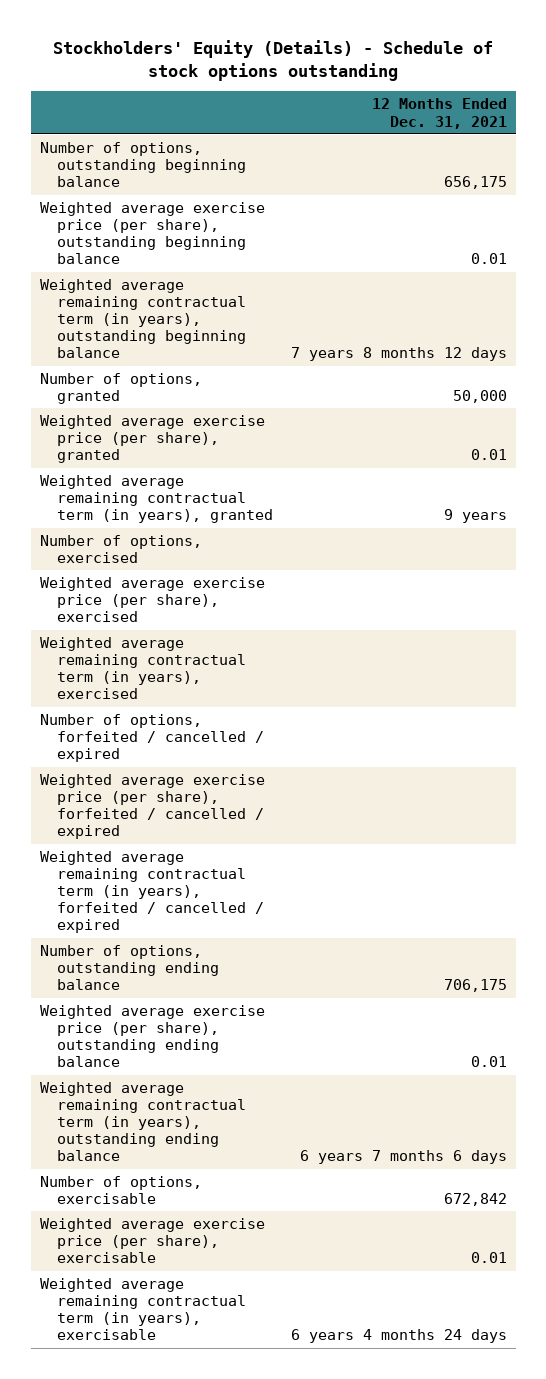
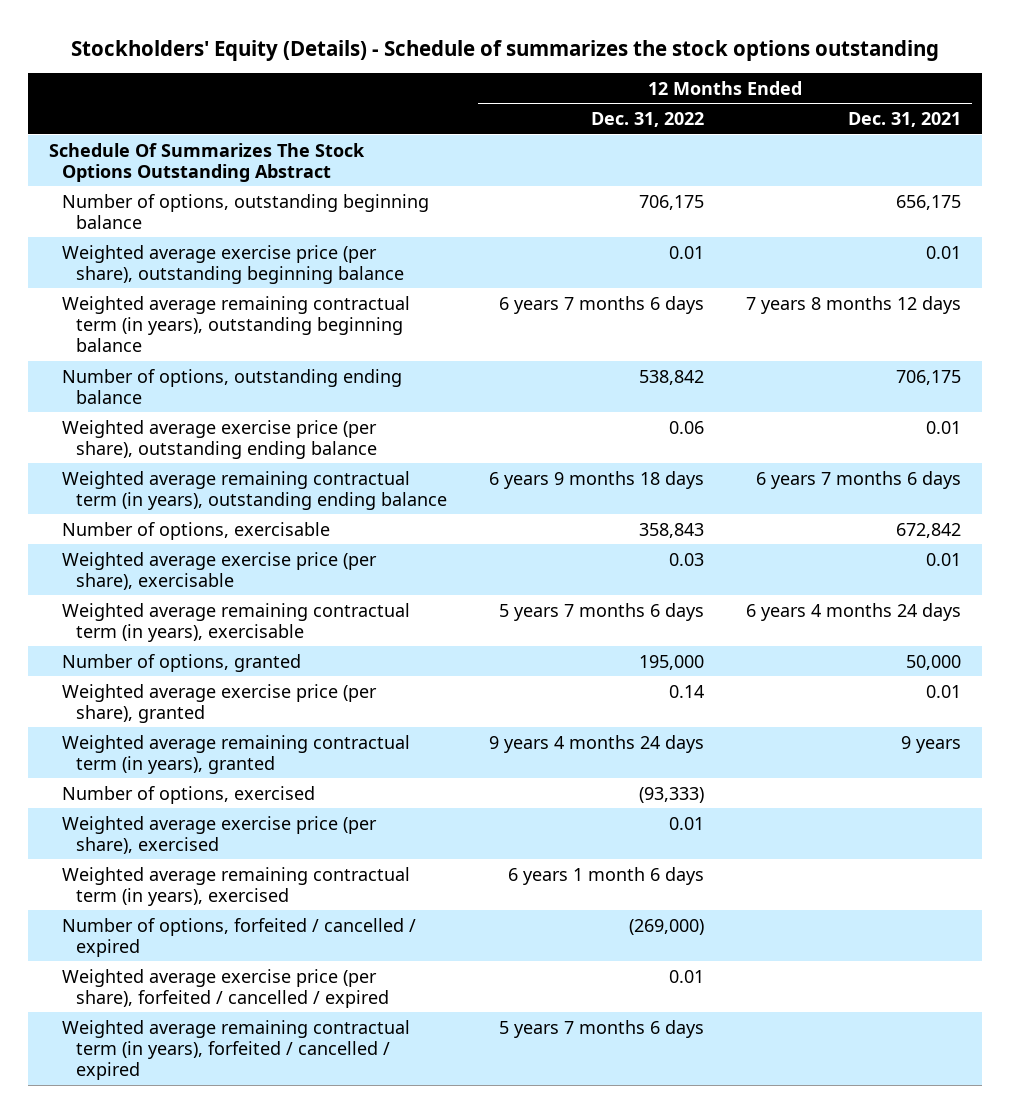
[53,39,494,81] Stockholders' Equity (Details) - Schedule of stock options outstanding -> [71,39,940,61] Stockholders' Equity (Details) - Schedule of summarizes the stock options outstanding
none -> [590,112,704,128] Dec. 31, 2022
none -> [49,142,366,182] Schedule Of Summarizes The Stock Options Outstanding Abstract
[39,945,219,991] Number of options, outstanding ending balance -> [62,368,403,404] Number of options, outstanding ending balance
[39,1005,265,1068] Weighted average exercise price (per share), outstanding ending balance -> [62,419,378,459] Weighted average exercise price (per share), outstanding ending balance
[39,1082,246,1162] Weighted average remaining contractual term (in years), outstanding ending balance -> [62,470,447,510] Weighted average remaining contractual term (in years), outstanding ending balance
[39,1176,202,1205] Number of options, exercisable -> [62,521,331,540] Number of options, exercisable
[39,1218,265,1264] Weighted average exercise price (per share), exercisable -> [62,551,378,590] Weighted average exercise price (per share), exercisable
[39,1278,246,1341] Weighted average remaining contractual term (in years), exercisable -> [62,602,411,642] Weighted average remaining contractual term (in years), exercisable

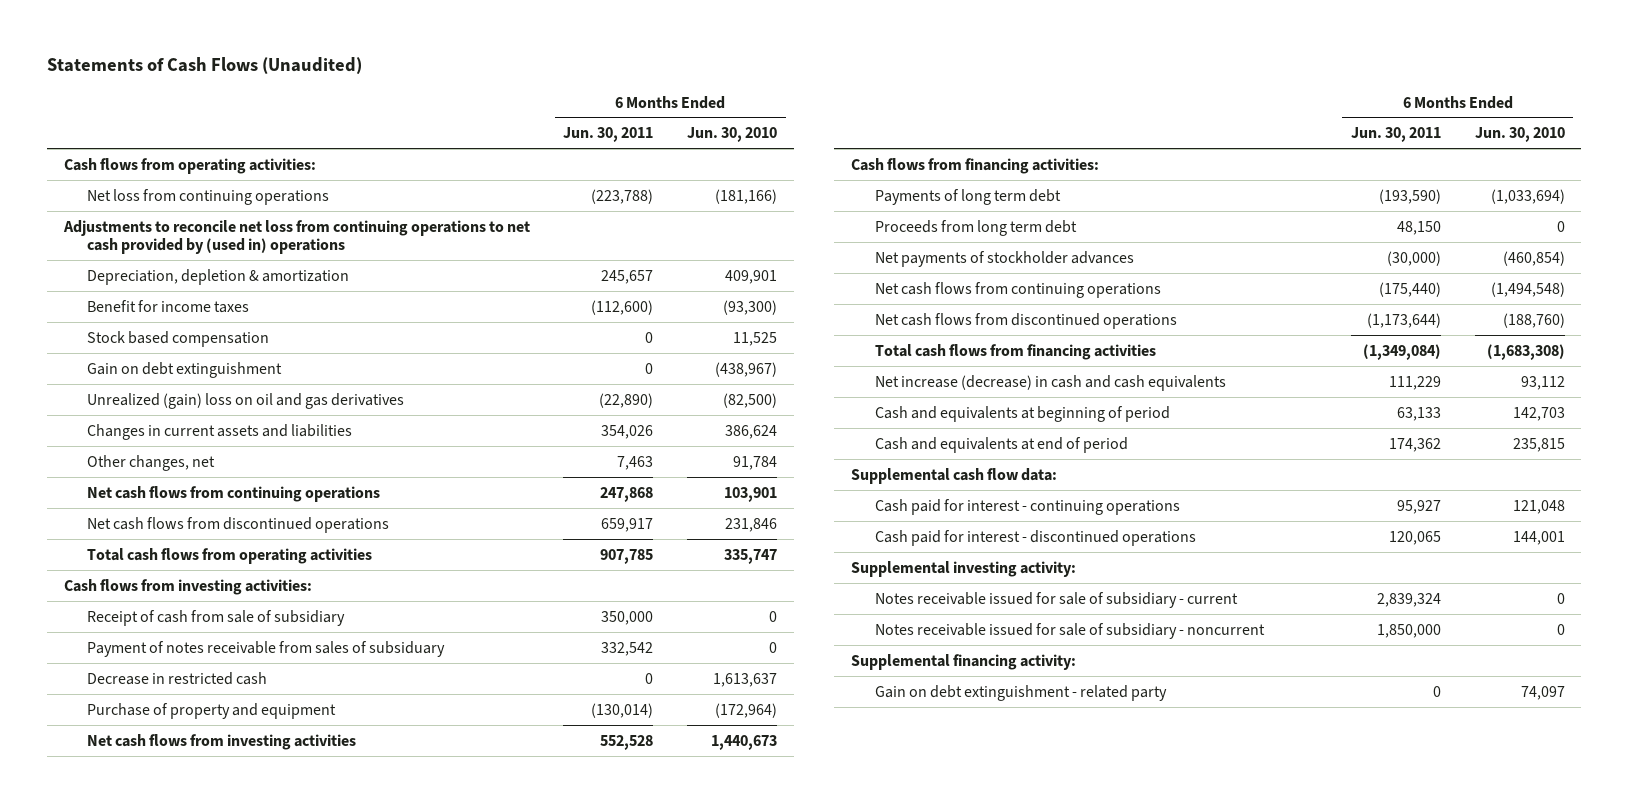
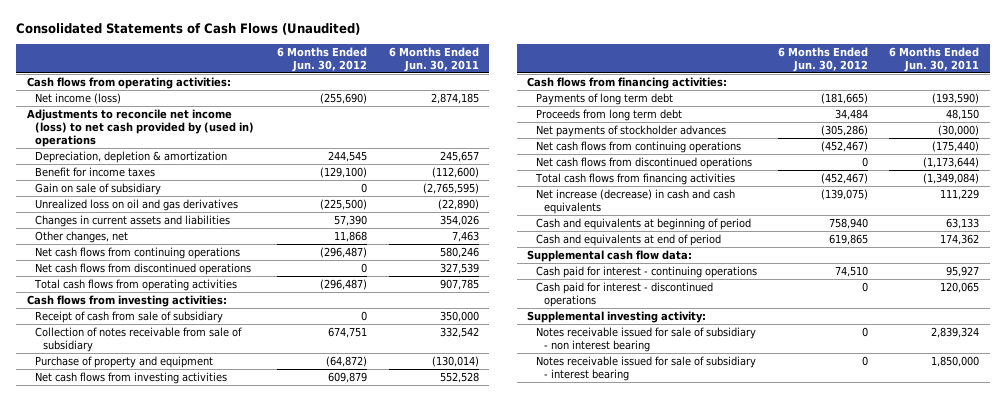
[46,57,362,75] Statements of Cash Flows (Unaudited) -> [15,23,360,36] Consolidated Statements of Cash Flows (Unaudited)
[687,127,778,143] Jun. 30, 2010 -> none
none -> [277,46,368,72] 6 Months Ended Jun. 30, 2012
[87,188,330,205] Net loss from continuing operations -> none
none -> [34,92,121,104] Net income (loss)
[62,219,530,254] Adjustments to reconcile net loss from continuing operations to net cash provided by (used in) operations -> [26,108,254,147] Adjustments to reconcile net income (loss) to net cash provided by (used in) operations
[87,330,270,347] Stock based compensation -> none
[87,361,283,378] Gain on debt extinguishment -> none
none -> [34,182,161,195] Gain on sale of subsidiary
[87,392,405,409] Unrealized (gain) loss on oil and gas derivatives -> [34,198,238,211] Unrealized loss on oil and gas derivatives
[600,486,654,502] 247,868 -> [439,246,479,258] 580,246
[601,517,654,532] 659,917 -> [439,262,479,274] 327,539
[87,671,268,685] Decrease in restricted cash -> none
[87,640,446,657] Payment of notes receivable from sales of subsiduary -> [34,326,242,352] Collection of notes receivable from sale of subsidiary
[850,653,1076,670] Supplemental financing activity: -> none
[874,684,1167,701] Gain on debt extinguishment - related party -> none
[874,591,1238,608] Notes receivable issued for sale of subsidiary - current -> [535,326,756,352] Notes receivable issued for sale of subsidiary - non interest bearing
[874,622,1265,639] Notes receivable issued for sale of subsidiary - noncurrent -> [535,355,756,381] Notes receivable issued for sale of subsidiary - interest bearing

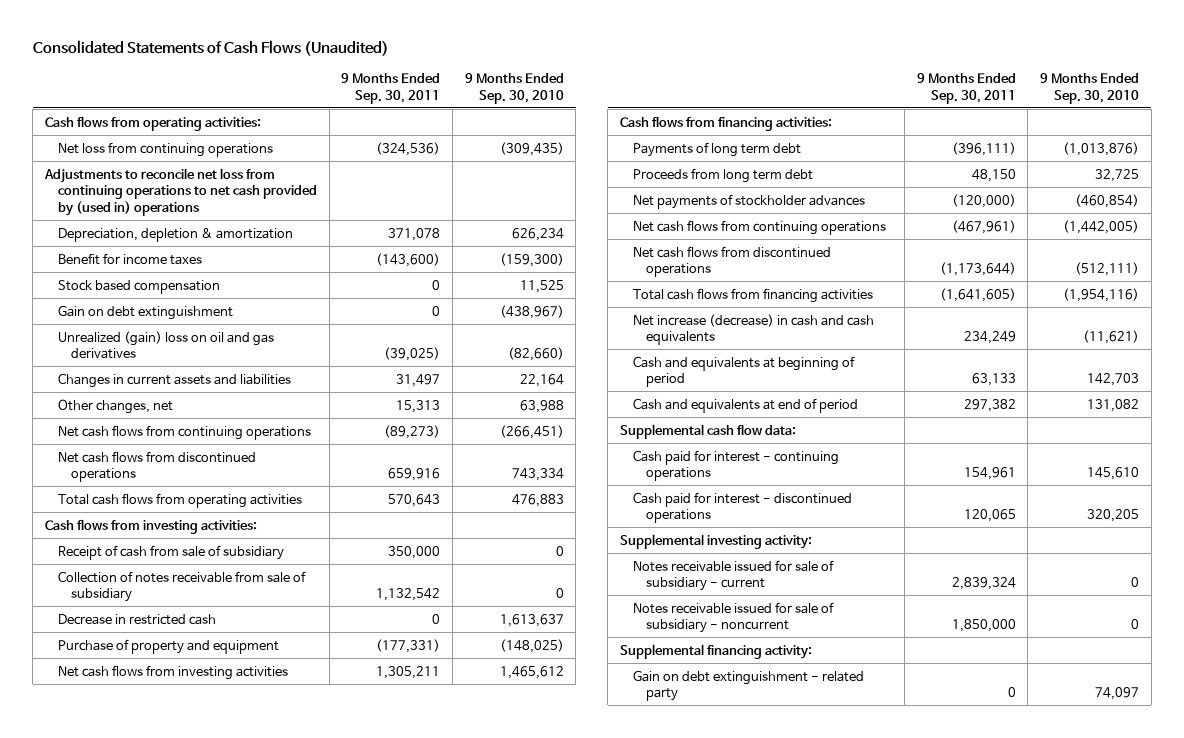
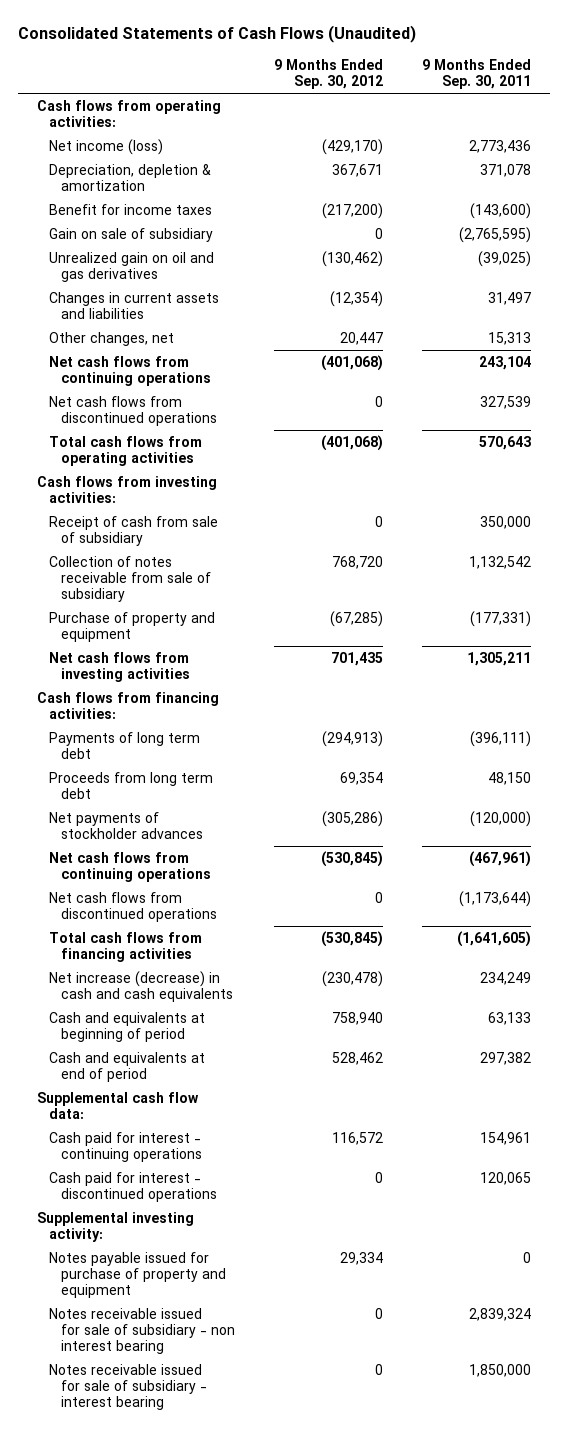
[464,72,564,104] 9 Months Ended Sep. 30, 2010 -> none
none -> [274,58,384,89] 9 Months Ended Sep. 30, 2012
[57,141,273,157] Net loss from continuing operations -> none
[43,167,317,216] Adjustments to reconcile net loss from continuing operations to net cash provided by (used in) operations -> none
none -> [49,138,164,155] Net income (loss)
[57,279,220,294] Stock based compensation -> none
[57,304,233,320] Gain on debt extinguishment -> none
none -> [49,227,214,242] Gain on sale of subsidiary
[57,330,274,360] Unrealized (gain) loss on oil and gas derivatives -> [49,251,215,283] Unrealized gain on oil and gas derivatives
[384,424,441,439] (89,273) -> [478,355,531,370] 243,104
[388,468,441,482] 659,916 -> [479,395,531,409] 327,539
[57,613,216,625] Decrease in restricted cash -> none
[620,643,813,659] Supplemental financing activity: -> none
[633,669,865,702] Gain on debt extinguishment - related party -> none
none -> [49,1251,227,1299] Notes payable issued for purchase of property and equipment
[633,559,835,592] Notes receivable issued for sale of subsidiary - current -> [49,1307,236,1355] Notes receivable issued for sale of subsidiary - non interest bearing
[633,601,835,634] Notes receivable issued for sale of subsidiary - noncurrent -> [49,1363,208,1411] Notes receivable issued for sale of subsidiary - interest bearing

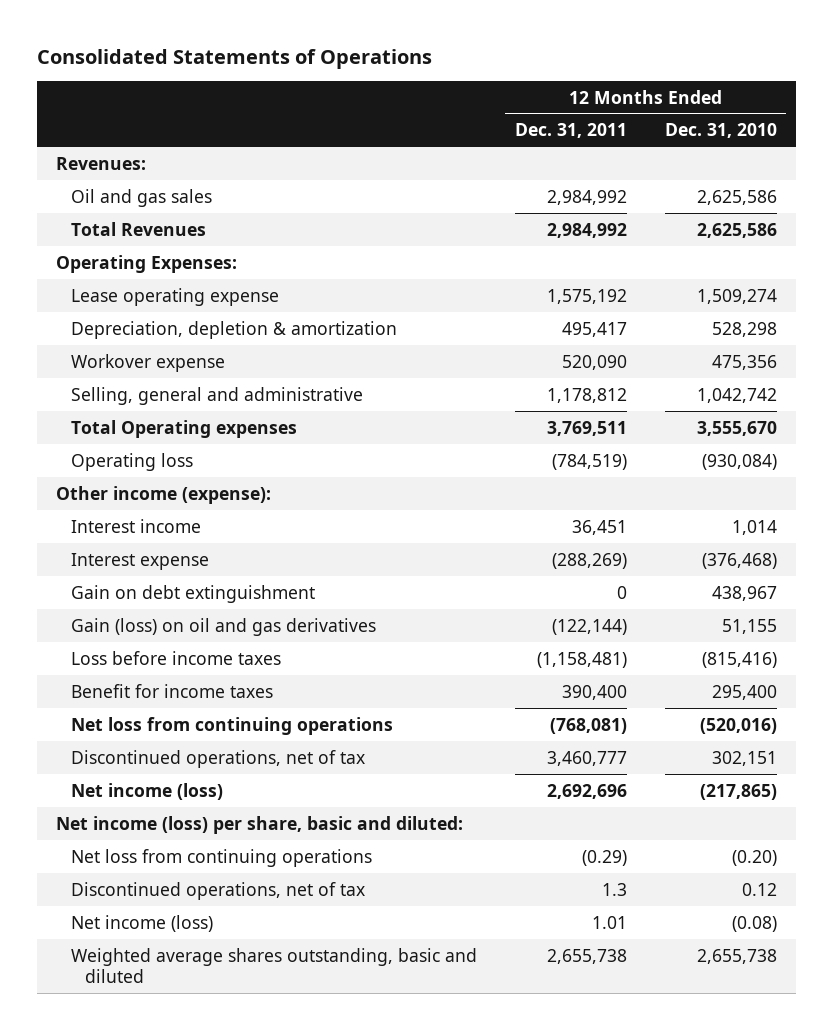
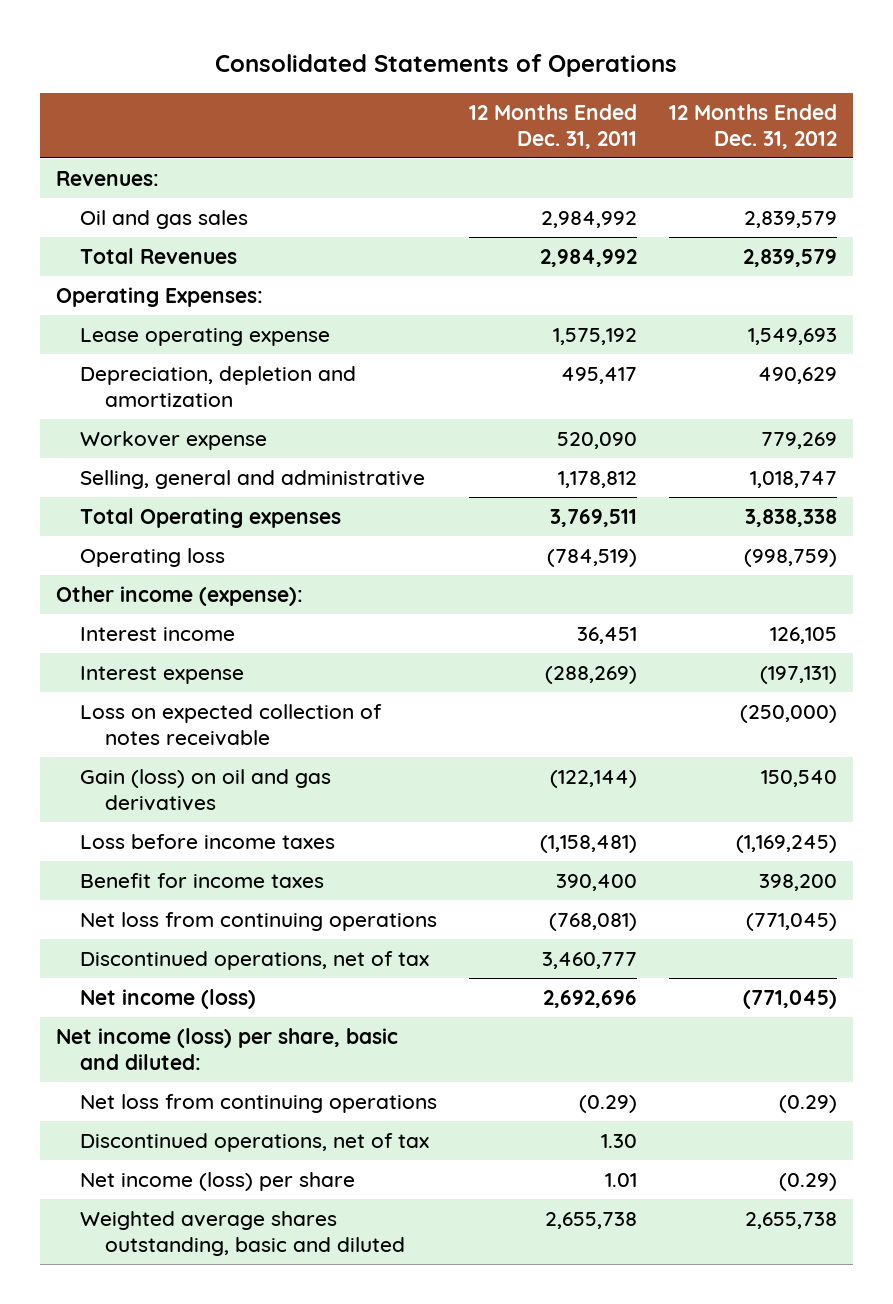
[664,123,777,139] Dec. 31, 2010 -> none
none -> [668,104,837,149] 12 Months Ended Dec. 31, 2012
[70,320,397,339] Depreciation, depletion & amortization -> [80,365,357,407] Depreciation, depletion and amortization
[70,584,315,603] Gain on debt extinguishment -> none
none -> [80,703,383,746] Loss on expected collection of notes receivable
[601,882,627,896] 1.3 -> [601,1133,638,1148] 1.30
[70,914,213,932] Net income (loss) -> [80,1171,356,1191] Net income (loss) per share

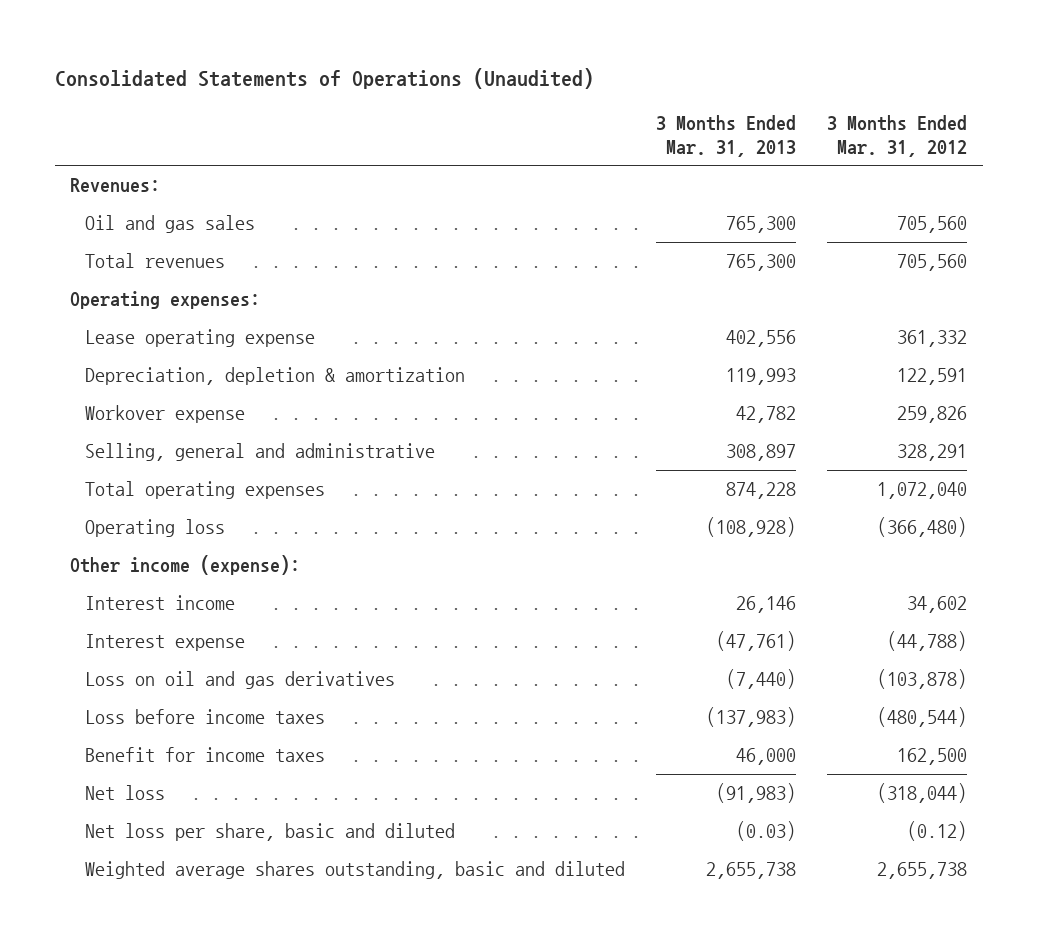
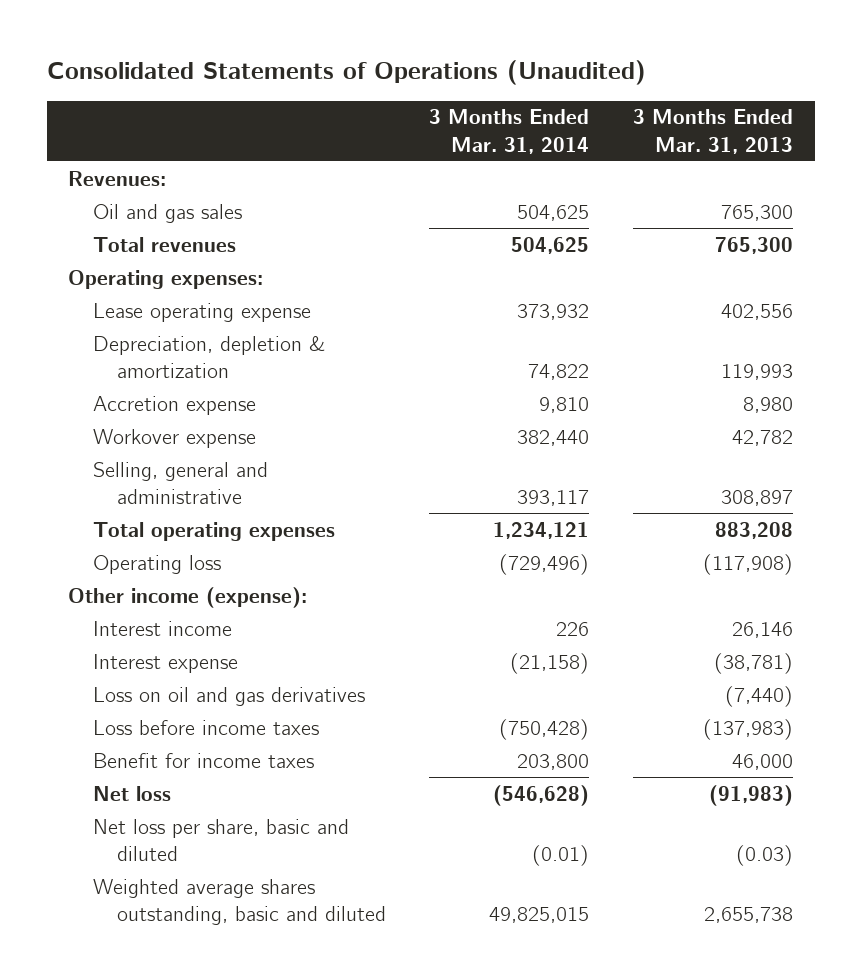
[827,115,968,157] 3 Months Ended Mar. 31, 2012 -> none
none -> [429,109,590,154] 3 Months Ended Mar. 31, 2014
none -> [92,395,256,415] Accretion expense
[726,481,797,499] 874,228 -> [714,521,793,539] 883,208
[706,516,797,537] (108,928) -> [702,553,793,575] (117,908)
[716,630,797,651] (47,761) -> [713,652,793,674] (38,781)

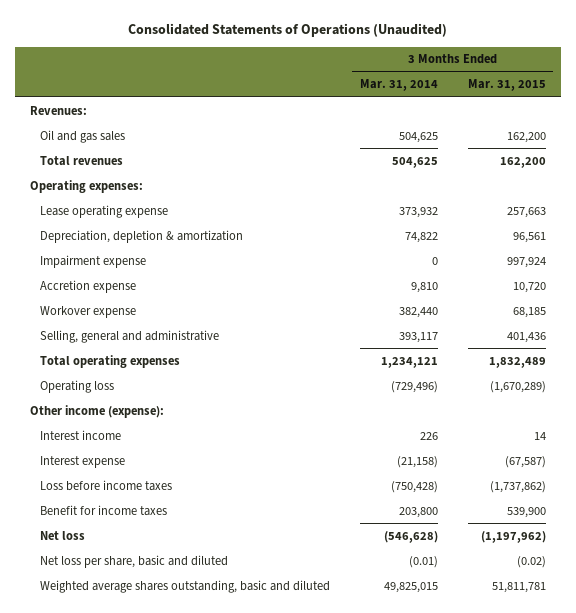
[632,109,793,154] 3 Months Ended Mar. 31, 2013 -> none
none -> [467,79,546,92] Mar. 31, 2015
none -> [39,254,146,268] Impairment expense
[92,686,365,706] Loss on oil and gas derivatives -> none

